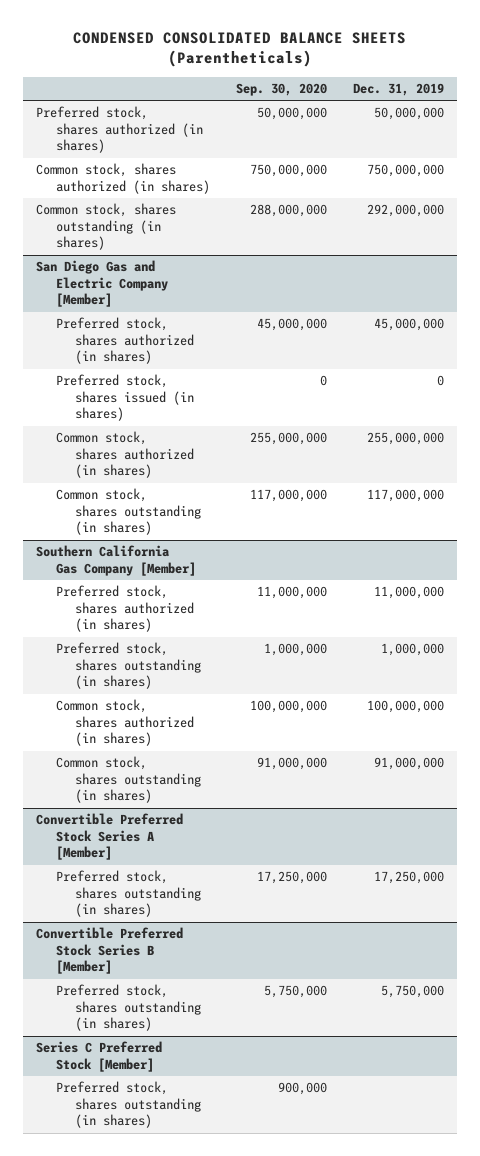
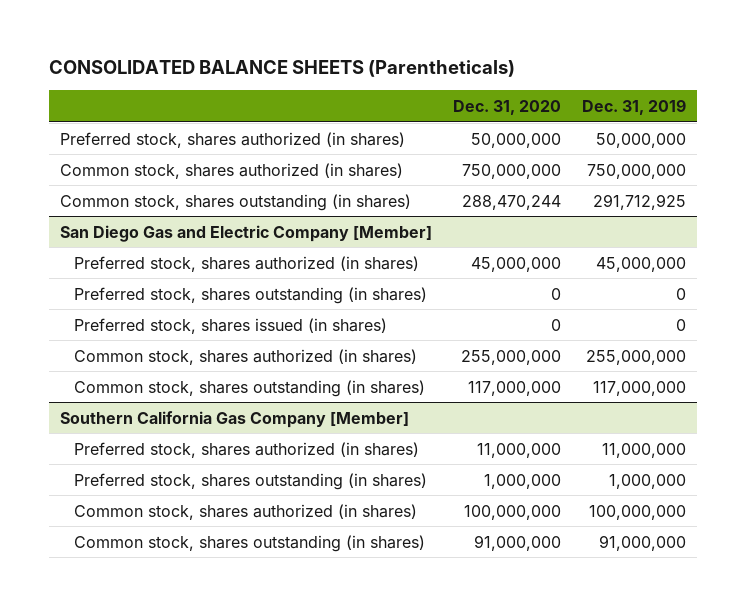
[73,32,407,68] CONDENSED CONSOLIDATED BALANCE SHEETS (Parentheticals) -> [49,60,516,78] CONSOLIDATED BALANCE SHEETS (Parentheticals)
[235,82,327,96] Sep. 30, 2020 -> none
none -> [452,99,561,115] Dec. 31, 2020
[367,204,445,218] 292,000,000 -> [593,193,687,210] 291,712,925
none -> [73,286,427,304] Preferred stock, shares outstanding (in shares)
[35,813,183,861] Convertible Preferred Stock Series A [Member] -> none
[55,870,202,918] Preferred stock, shares outstanding (in shares) -> none
[35,927,183,975] Convertible Preferred Stock Series B [Member] -> none
[55,984,202,1032] Preferred stock, shares outstanding (in shares) -> none
[35,1041,162,1072] Series C Preferred Stock [Member] -> none
[55,1081,202,1129] Preferred stock, shares outstanding (in shares) -> none

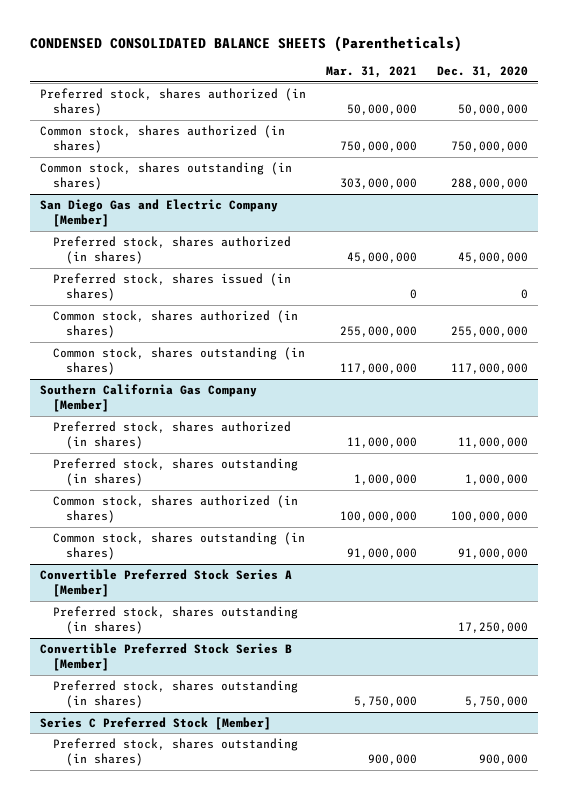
[49,60,516,78] CONSOLIDATED BALANCE SHEETS (Parentheticals) -> [29,36,462,53] CONDENSED CONSOLIDATED BALANCE SHEETS (Parentheticals)
[582,98,687,115] Dec. 31, 2019 -> none
none -> [325,66,417,79] Mar. 31, 2021
[461,194,561,210] 288,470,244 -> [451,178,529,190] 288,000,000
[73,286,427,304] Preferred stock, shares outstanding (in shares) -> none
none -> [39,568,292,598] Convertible Preferred Stock Series A [Member]
none -> [52,605,298,635] Preferred stock, shares outstanding (in shares)
none -> [39,642,292,672] Convertible Preferred Stock Series B [Member]
none -> [52,679,298,709] Preferred stock, shares outstanding (in shares)
none -> [39,716,271,730] Series C Preferred Stock [Member]
none -> [52,737,298,767] Preferred stock, shares outstanding (in shares)

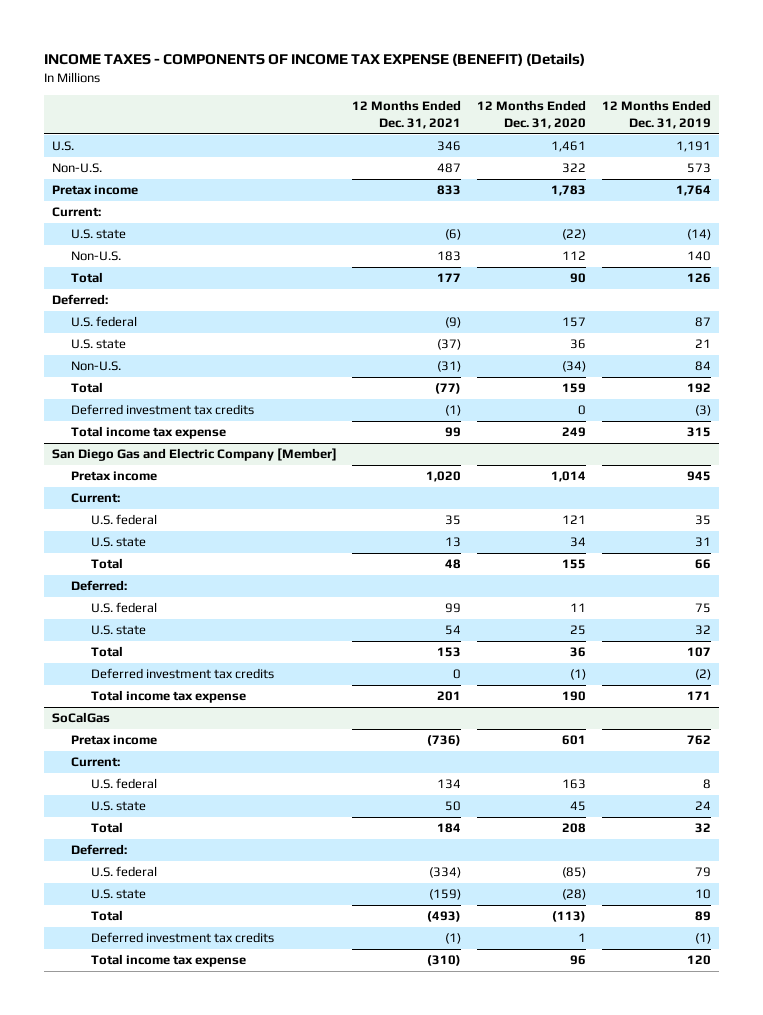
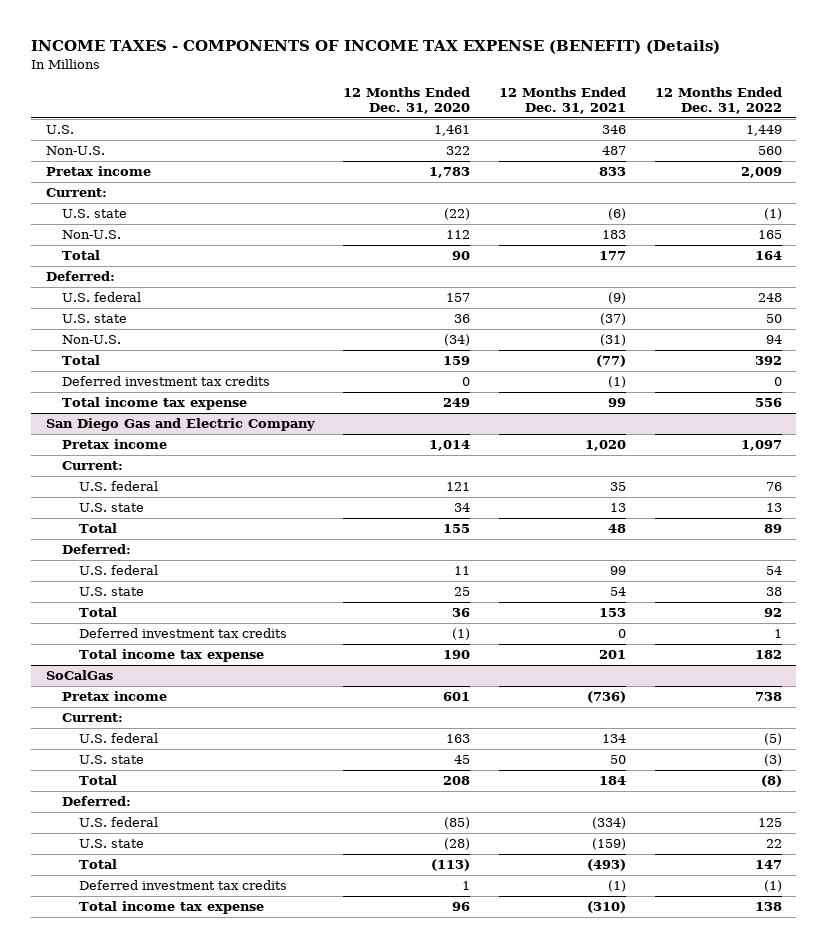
[601,100,711,130] 12 Months Ended Dec. 31, 2019 -> none
none -> [654,86,782,114] 12 Months Ended Dec. 31, 2022
[51,448,337,462] San Diego Gas and Electric Company [Member] -> [45,418,315,432] San Diego Gas and Electric Company

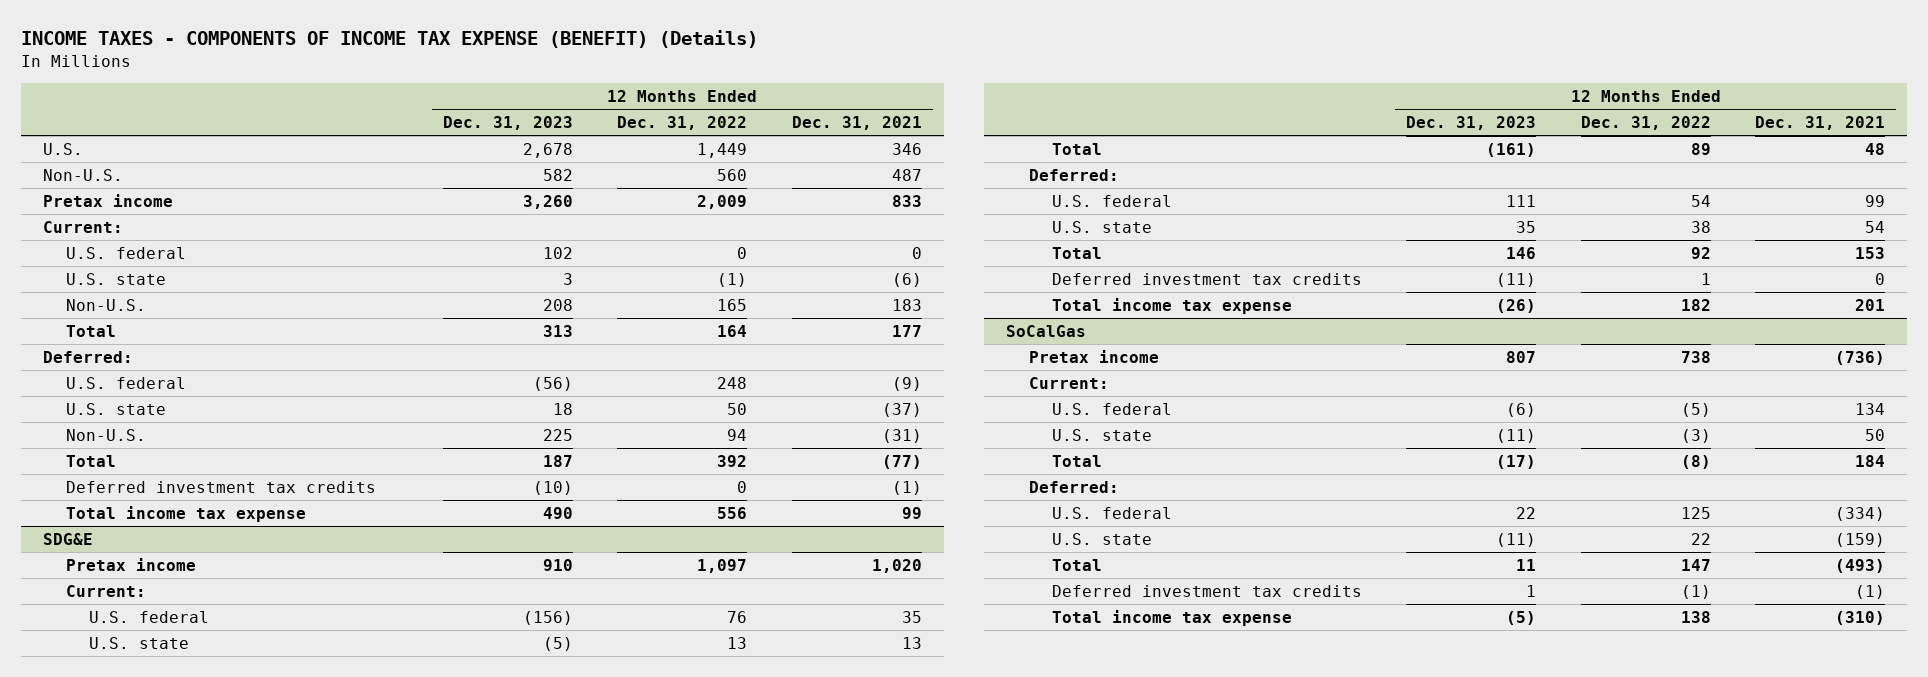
[343,86,471,114] 12 Months Ended Dec. 31, 2020 -> none
none -> [442,116,573,131] Dec. 31, 2023
none -> [65,246,186,259] U.S. federal
[45,418,315,432] San Diego Gas and Electric Company -> [42,532,93,545] SDG&E

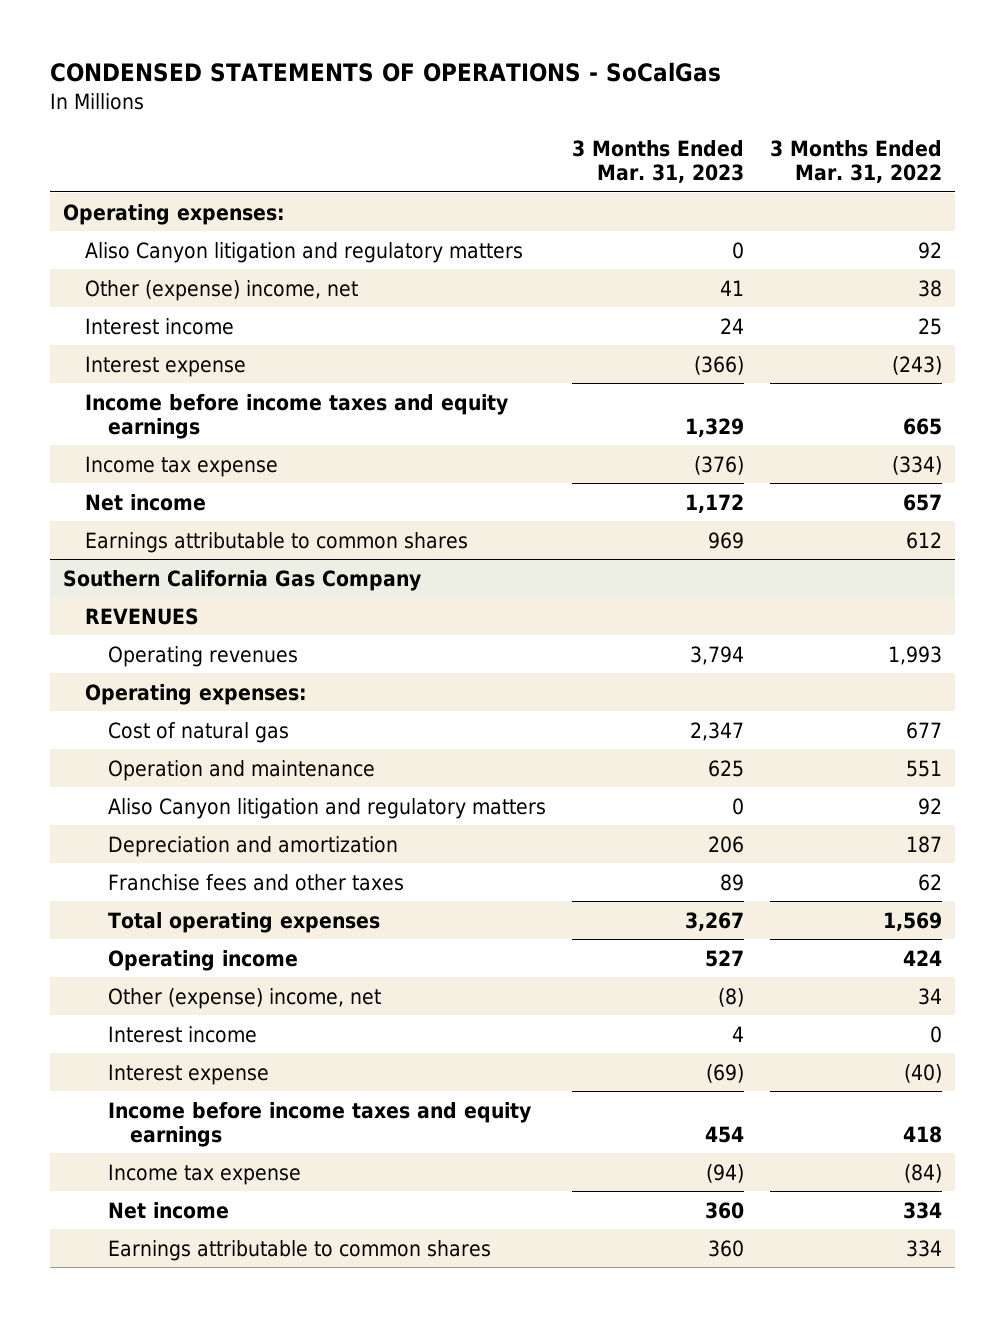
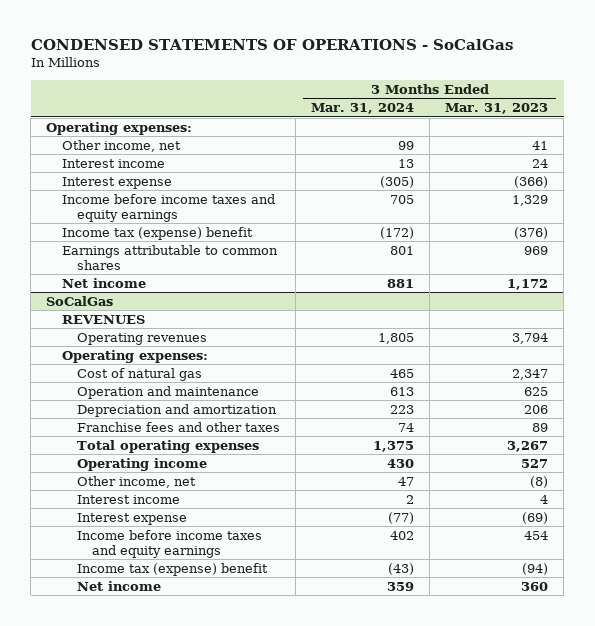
[769,139,942,183] 3 Months Ended Mar. 31, 2022 -> none
none -> [311,103,415,115] Mar. 31, 2024
[85,241,524,263] Aliso Canyon litigation and regulatory matters -> none
[85,279,359,301] Other (expense) income, net -> [61,139,181,152] Other income, net
[85,455,279,477] Income tax expense -> [61,226,253,240] Income tax (expense) benefit
[85,493,207,511] Net income -> [61,277,146,288] Net income
[62,569,421,591] Southern California Gas Company -> [46,295,114,306] SoCalGas
[107,797,546,819] Aliso Canyon litigation and regulatory matters -> none
[107,987,381,1009] Other (expense) income, net -> [76,475,196,488] Other income, net
[107,1163,301,1185] Income tax expense -> [76,562,268,576] Income tax (expense) benefit
[107,1239,491,1261] Earnings attributable to common shares -> none

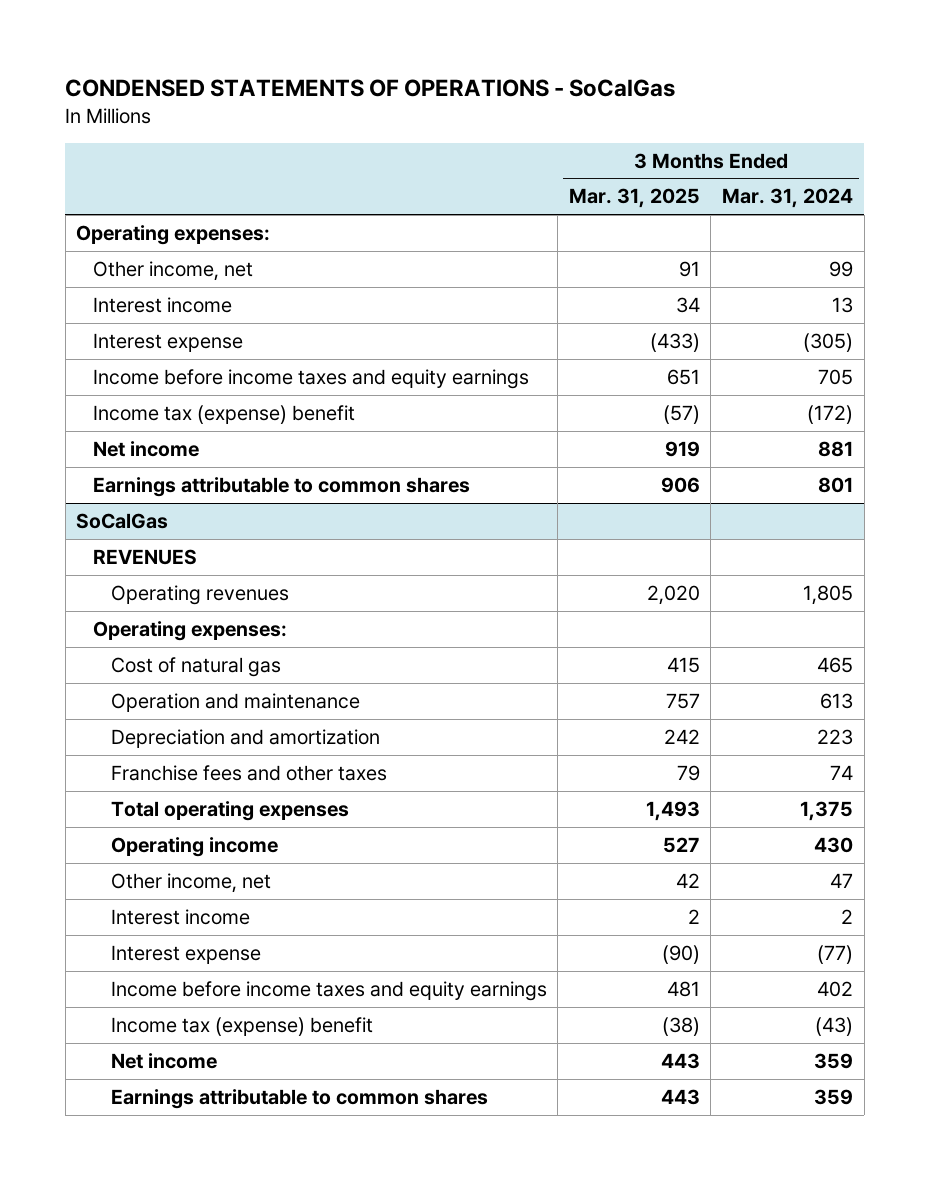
[445,103,549,115] Mar. 31, 2023 -> none
none -> [568,188,700,209] Mar. 31, 2025
[61,244,278,270] Earnings attributable to common shares -> [93,476,471,497] Earnings attributable to common shares
none -> [110,1088,488,1109] Earnings attributable to common shares

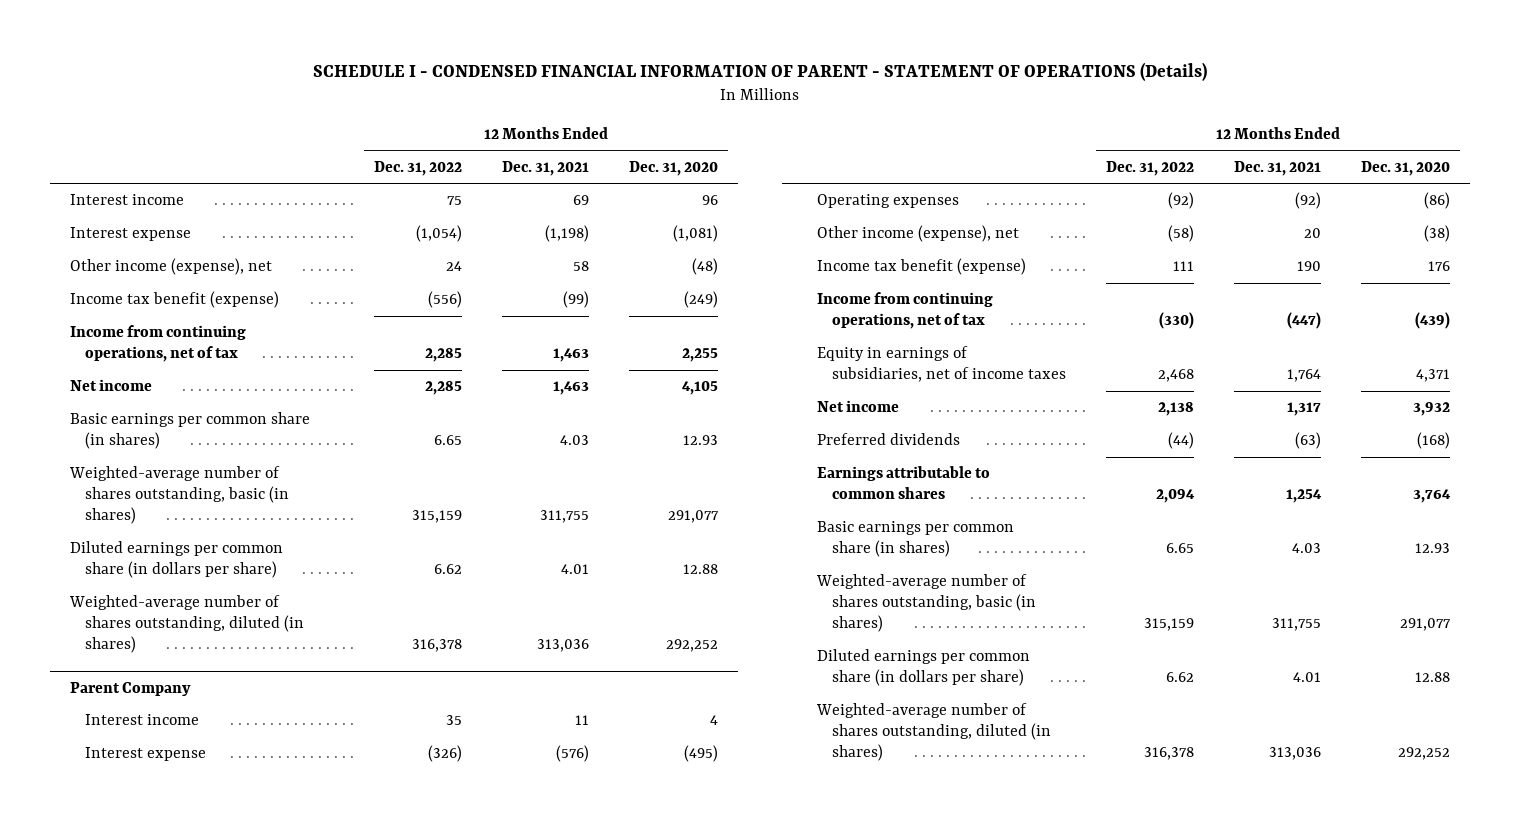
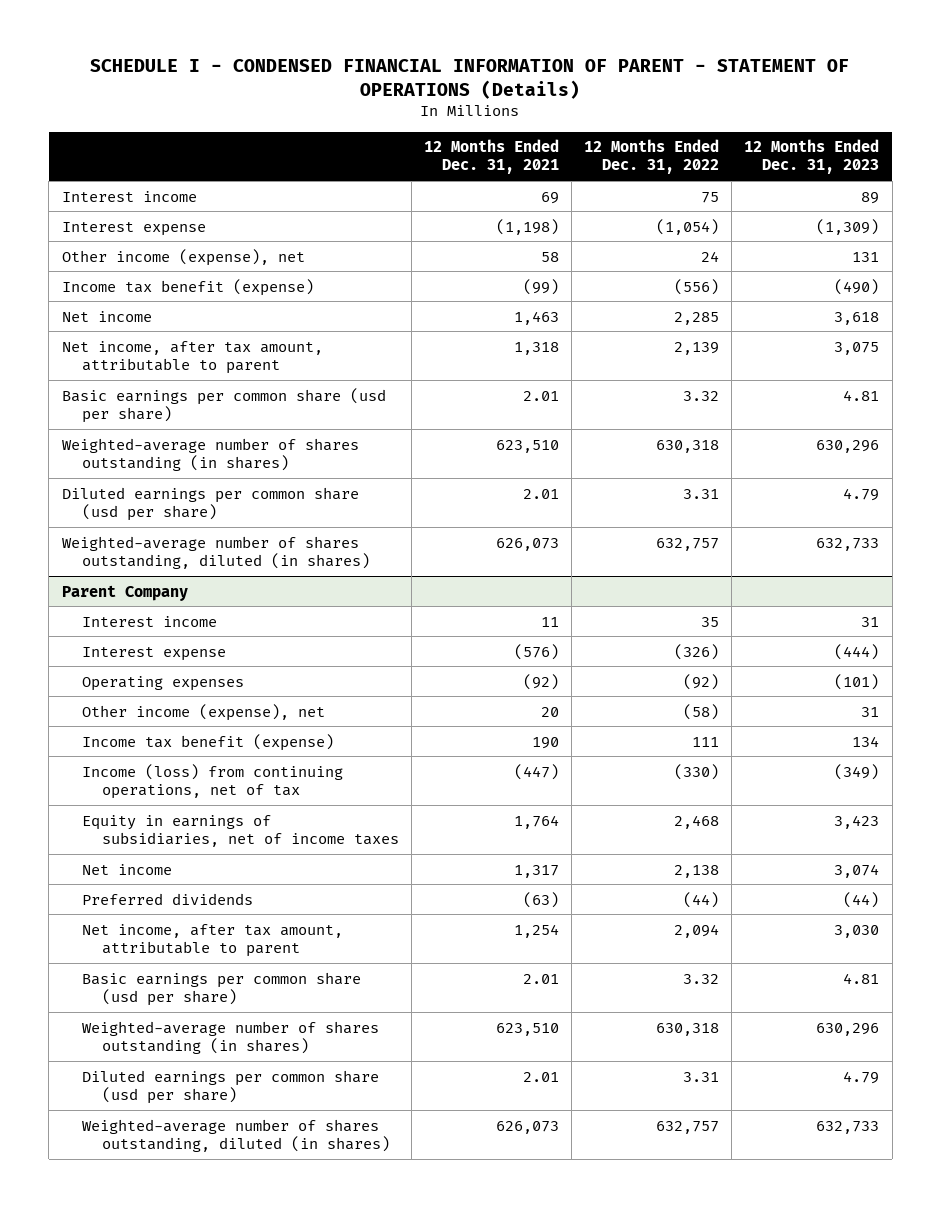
[628,160,718,176] Dec. 31, 2020 -> none
none -> [744,139,880,175] 12 Months Ended Dec. 31, 2023
[69,325,246,363] Income from continuing operations, net of tax -> none
none -> [61,340,323,374] Net income, after tax amount, attributable to parent
[69,412,310,450] Basic earnings per common share (in shares) -> [61,387,386,423] Basic earnings per common share (usd per share)
[434,435,463,446] 6.65 -> [683,390,720,401] 3.32
[560,435,590,446] 4.03 -> [522,390,559,401] 2.01
[68,466,289,525] Weighted-average number of shares outstanding, basic (in shares) -> [61,437,359,471] Weighted-average number of shares outstanding (in shares)
[412,510,463,524] 315,159 -> [656,439,720,453] 630,318
[540,510,590,524] 311,755 -> [495,439,559,453] 623,510
[69,541,283,579] Diluted earnings per common share (in dollars per share) -> [61,486,359,521] Diluted earnings per common share (usd per share)
[434,564,463,575] 6.62 -> [683,488,720,499] 3.31
[561,564,590,575] 4.01 -> [522,488,559,499] 2.01
[412,639,463,653] 316,378 -> [656,537,720,551] 632,757
[537,639,590,653] 313,036 -> [495,537,559,551] 626,073
[816,292,993,330] Income from continuing operations, net of tax -> [81,763,343,799] Income (loss) from continuing operations, net of tax
[816,466,990,500] Earnings attributable to common shares -> [81,923,343,957] Net income, after tax amount, attributable to parent
[816,521,1014,558] Basic earnings per common share (in shares) -> [81,971,361,1006] Basic earnings per common share (usd per share)
[1166,543,1195,554] 6.65 -> [683,973,720,984] 3.32
[1291,543,1321,554] 4.03 -> [522,973,559,984] 2.01
[815,574,1037,633] Weighted-average number of shares outstanding, basic (in shares) -> [81,1020,379,1054] Weighted-average number of shares outstanding (in shares)
[1144,618,1195,632] 315,159 -> [656,1022,720,1036] 630,318
[1271,618,1321,632] 311,755 -> [495,1022,559,1036] 623,510
[816,649,1030,687] Diluted earnings per common share (in dollars per share) -> [81,1069,379,1104] Diluted earnings per common share (usd per share)
[1166,672,1195,683] 6.62 -> [683,1071,720,1082] 3.31
[1292,672,1321,683] 4.01 -> [522,1071,559,1082] 2.01
[1144,747,1195,761] 316,378 -> [656,1120,720,1134] 632,757
[1268,747,1321,761] 313,036 -> [495,1120,559,1134] 626,073

